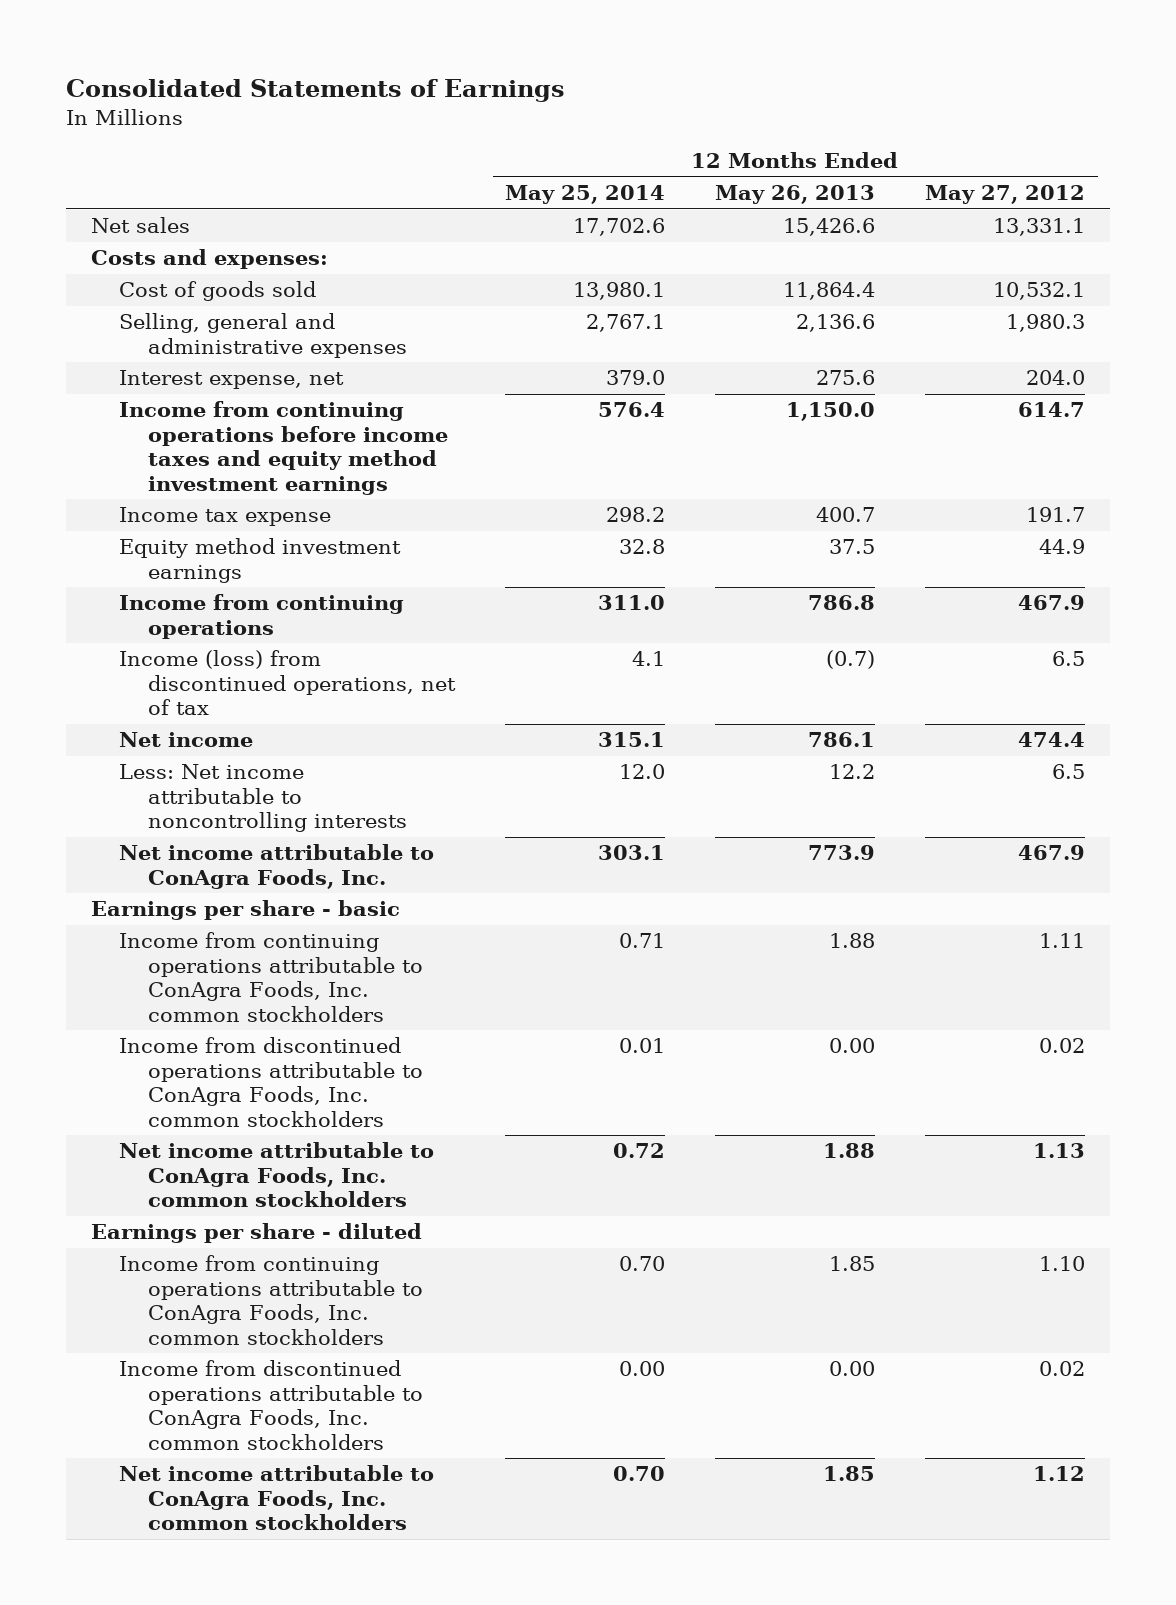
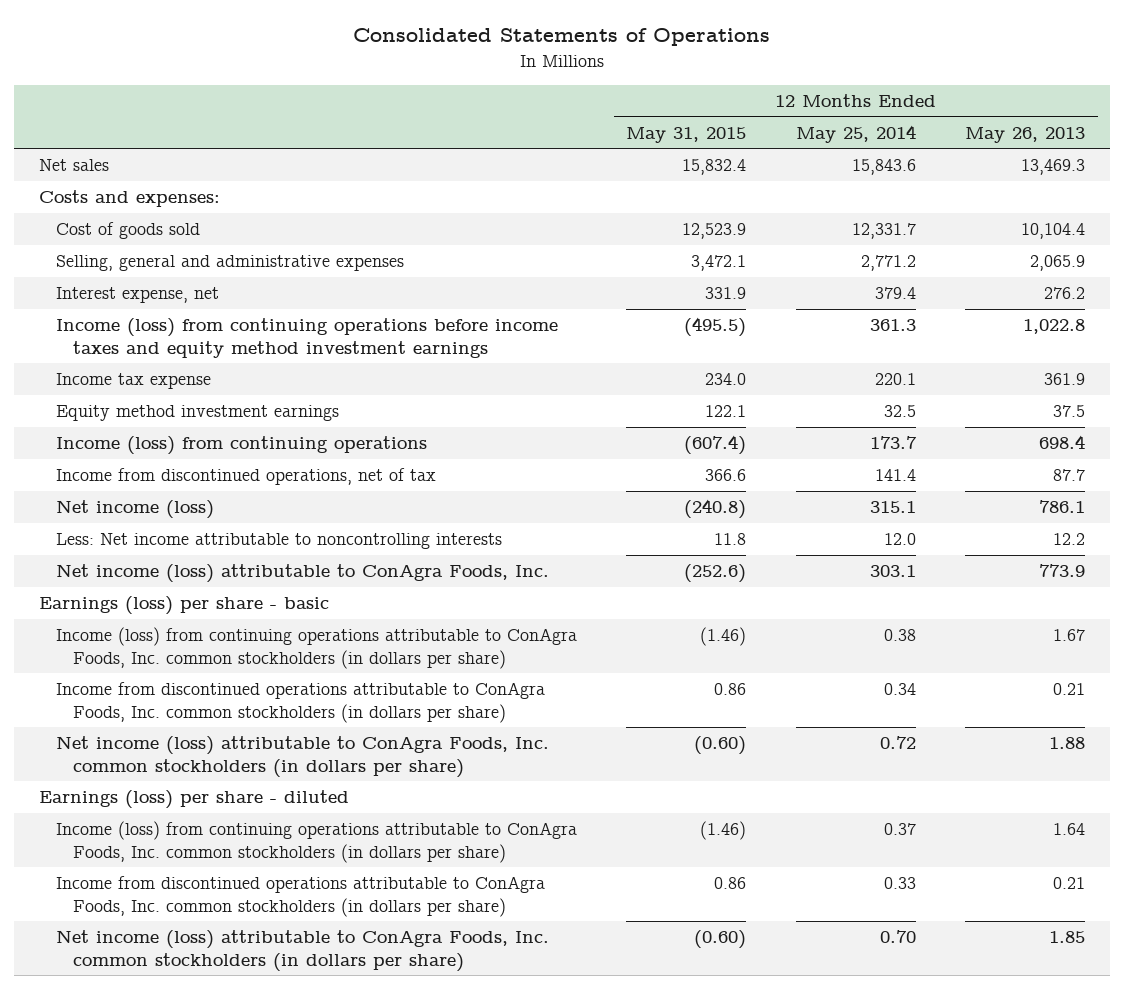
[65,79,565,103] Consolidated Statements of Earnings -> [353,28,771,47] Consolidated Statements of Operations
[925,184,1086,204] May 27, 2012 -> none
none -> [626,126,747,143] May 31, 2015
[573,218,666,237] 17,702.6 -> [851,159,916,176] 15,843.6
[783,218,876,237] 15,426.6 -> [1021,159,1086,176] 13,469.3
[573,282,666,301] 13,980.1 -> [851,223,916,240] 12,331.7
[783,282,876,301] 11,864.4 -> [1021,223,1086,240] 10,104.4
[586,314,666,333] 2,767.1 -> [860,255,916,272] 2,771.2
[796,314,876,333] 2,136.6 -> [1030,255,1086,272] 2,065.9
[606,370,666,386] 379.0 -> [874,287,916,300] 379.4
[816,370,876,386] 275.6 -> [1044,287,1086,300] 276.2
[119,401,449,495] Income from continuing operations before income taxes and equity method investment earnings -> [55,318,558,358] Income (loss) from continuing operations before income taxes and equity method investment earnings
[598,402,666,418] 576.4 -> [869,319,916,332] 361.3
[786,402,876,422] 1,150.0 -> [1023,319,1086,335] 1,022.8
[606,507,666,523] 298.2 -> [874,373,916,386] 220.1
[816,507,876,523] 400.7 -> [1044,373,1086,386] 361.9
[619,539,666,555] 32.8 -> [883,405,916,418] 32.5
[119,594,405,639] Income from continuing operations -> [55,436,427,456] Income (loss) from continuing operations
[598,595,666,611] 311.0 -> [869,436,917,450] 173.7
[808,595,876,611] 786.8 -> [1039,435,1086,450] 698.4
[119,650,457,716] Income (loss) from discontinued operations, net of tax -> [55,468,436,486] Income from discontinued operations, net of tax
[632,651,666,667] 4.1 -> [874,469,916,482] 141.4
[826,650,876,670] (0.7) -> [1053,469,1086,482] 87.7
[119,732,254,748] Net income -> [55,500,214,520] Net income (loss)
[119,844,435,889] Net income attributable to ConAgra Foods, Inc. -> [55,564,549,584] Net income (loss) attributable to ConAgra Foods, Inc.
[90,900,400,921] Earnings per share - basic -> [39,596,330,616] Earnings (loss) per share - basic
[119,932,424,1022] Income from continuing operations attributable to ConAgra Foods, Inc. common stockholders -> [55,627,577,669] Income (loss) from continuing operations attributable to ConAgra Foods, Inc. common stockholders (in dollars per share)
[619,933,666,949] 0.71 -> [883,629,916,642] 0.38
[829,933,876,949] 1.88 -> [1053,629,1086,642] 1.67
[119,1037,424,1127] Income from discontinued operations attributable to ConAgra Foods, Inc. common stockholders -> [55,682,545,723] Income from discontinued operations attributable to ConAgra Foods, Inc. common stockholders (in dollars per share)
[619,1038,666,1054] 0.01 -> [883,683,916,696] 0.34
[829,1038,876,1054] 0.00 -> [1053,683,1086,696] 0.21
[119,1142,435,1208] Net income attributable to ConAgra Foods, Inc. common stockholders -> [55,736,549,778] Net income (loss) attributable to ConAgra Foods, Inc. common stockholders (in dollars per share)
[90,1223,422,1244] Earnings per share - diluted -> [39,790,350,810] Earnings (loss) per share - diluted
[119,1255,424,1345] Income from continuing operations attributable to ConAgra Foods, Inc. common stockholders -> [55,821,577,863] Income (loss) from continuing operations attributable to ConAgra Foods, Inc. common stockholders (in dollars per share)
[619,1256,666,1272] 0.70 -> [883,823,916,836] 0.37
[829,1256,876,1272] 1.85 -> [1053,823,1086,836] 1.64
[119,1360,424,1450] Income from discontinued operations attributable to ConAgra Foods, Inc. common stockholders -> [55,876,545,917] Income from discontinued operations attributable to ConAgra Foods, Inc. common stockholders (in dollars per share)
[619,1361,666,1377] 0.00 -> [883,877,916,890] 0.33
[829,1361,876,1377] 0.00 -> [1053,877,1086,890] 0.21
[119,1465,435,1531] Net income attributable to ConAgra Foods, Inc. common stockholders -> [55,930,549,972] Net income (loss) attributable to ConAgra Foods, Inc. common stockholders (in dollars per share)

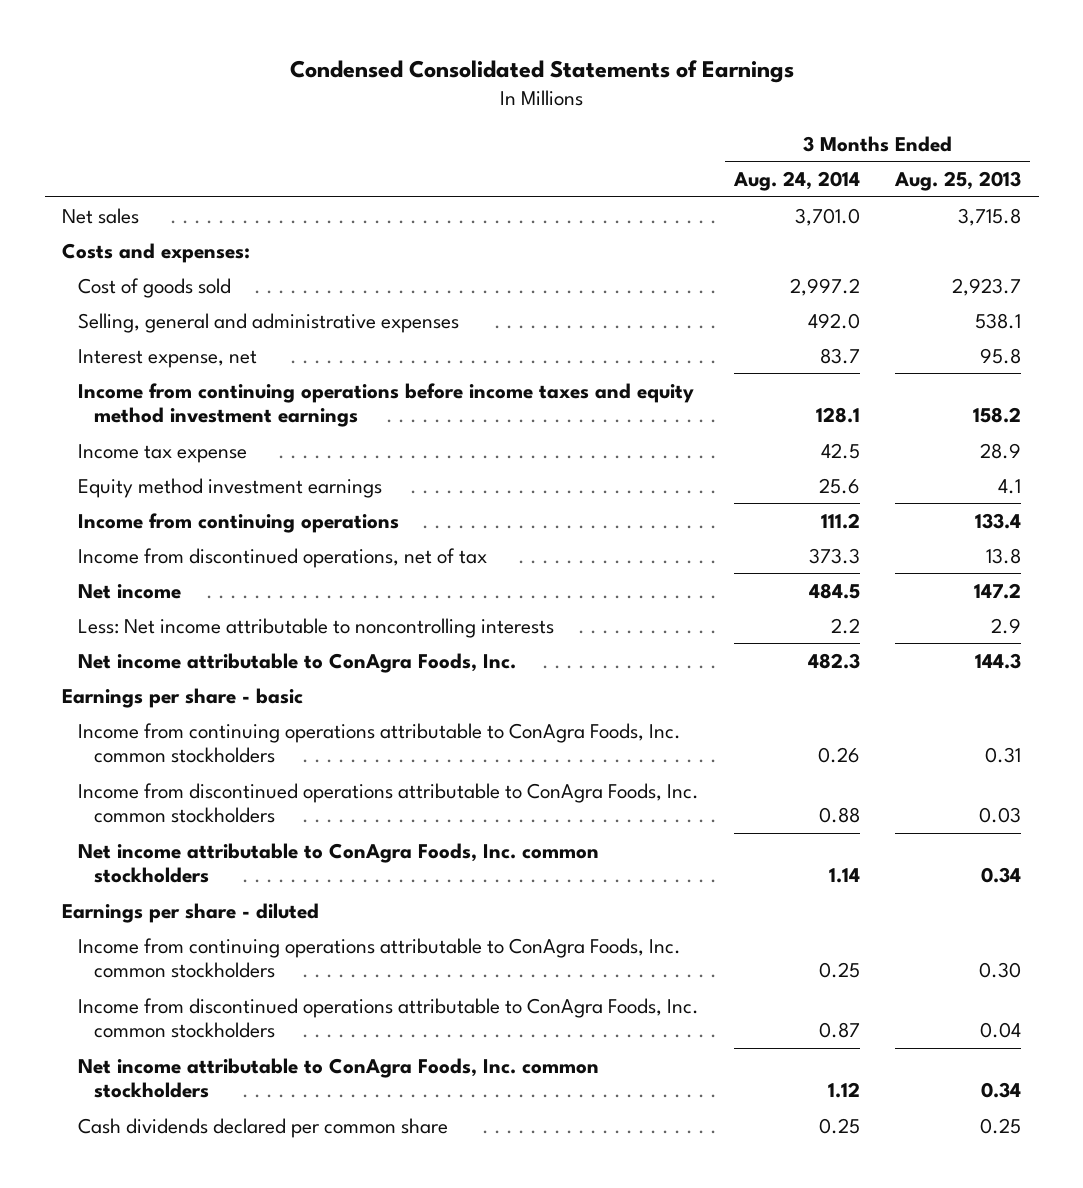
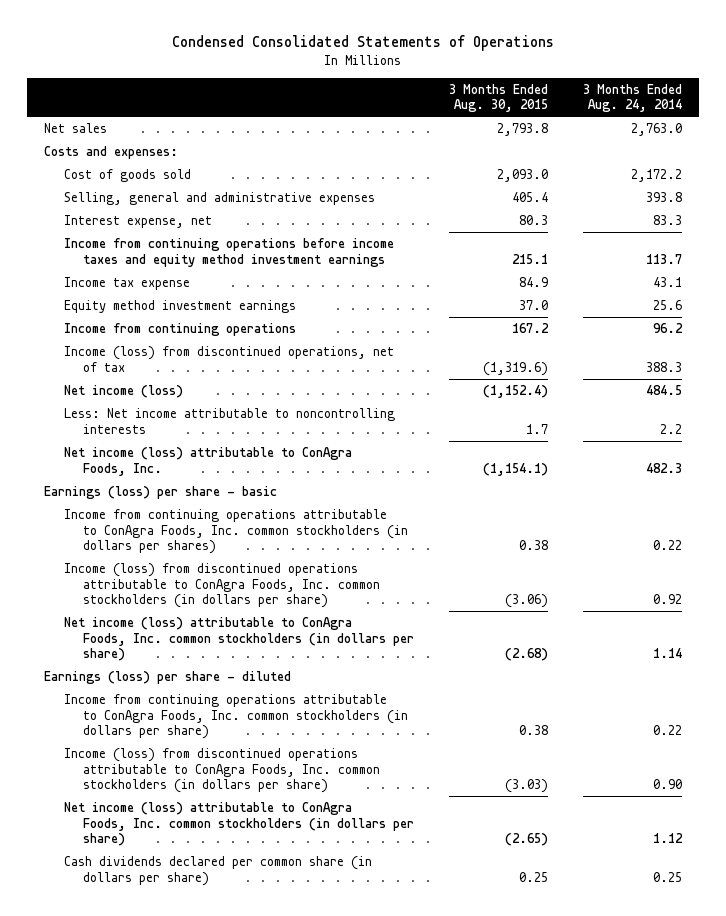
[289,60,794,84] Condensed Consolidated Statements of Earnings -> [172,35,555,52] Condensed Consolidated Statements of Operations
[894,171,1022,192] Aug. 25, 2013 -> none
none -> [449,83,549,113] 3 Months Ended Aug. 30, 2015
[795,207,861,226] 3,701.0 -> [630,123,682,137] 2,763.0
[790,277,861,296] 2,997.2 -> [630,169,682,183] 2,172.2
[808,312,861,329] 492.0 -> [645,192,682,203] 393.8
[820,347,861,364] 83.7 -> [652,215,682,226] 83.3
[816,406,861,423] 128.1 -> [645,253,682,264] 113.7
[821,442,861,459] 42.5 -> [652,277,682,288] 43.1
[821,512,861,529] 111.2 -> [652,323,683,334] 96.2
[78,547,488,568] Income from discontinued operations, net of tax -> [63,346,394,372] Income (loss) from discontinued operations, net of tax
[809,547,861,564] 373.3 -> [645,361,682,372] 388.3
[78,583,182,599] Net income -> [63,385,183,399] Net income (loss)
[78,652,517,673] Net income attributable to ConAgra Foods, Inc. -> [63,447,352,476] Net income (loss) attributable to ConAgra Foods, Inc.
[62,687,304,708] Earnings per share - basic -> [44,486,278,500] Earnings (loss) per share - basic
[78,722,682,763] Income from continuing operations attributable to ConAgra Foods, Inc. common stockholders -> [63,509,409,554] Income from continuing operations attributable to ConAgra Foods, Inc. common stockholders (in dollars per shares)
[818,746,861,763] 0.26 -> [652,539,682,550] 0.22
[78,782,700,823] Income from discontinued operations attributable to ConAgra Foods, Inc. common stockholders -> [63,563,381,608] Income (loss) from discontinued operations attributable to ConAgra Foods, Inc. common stockholders (in dollars per share)
[819,806,861,823] 0.88 -> [652,593,682,604] 0.92
[78,842,600,883] Net income attributable to ConAgra Foods, Inc. common stockholders -> [63,617,415,661] Net income (loss) attributable to ConAgra Foods, Inc. common stockholders (in dollars per share)
[62,902,320,923] Earnings per share - diluted -> [44,671,292,685] Earnings (loss) per share - diluted
[78,937,682,978] Income from continuing operations attributable to ConAgra Foods, Inc. common stockholders -> [63,694,409,739] Income from continuing operations attributable to ConAgra Foods, Inc. common stockholders (in dollars per share)
[819,961,861,978] 0.25 -> [652,724,682,735] 0.22
[78,997,700,1038] Income from discontinued operations attributable to ConAgra Foods, Inc. common stockholders -> [63,748,381,793] Income (loss) from discontinued operations attributable to ConAgra Foods, Inc. common stockholders (in dollars per share)
[819,1021,861,1038] 0.87 -> [652,778,682,789] 0.90
[78,1057,600,1098] Net income attributable to ConAgra Foods, Inc. common stockholders -> [63,802,415,846] Net income (loss) attributable to ConAgra Foods, Inc. common stockholders (in dollars per share)
[78,1117,449,1138] Cash dividends declared per common share -> [63,856,372,886] Cash dividends declared per common share (in dollars per share)

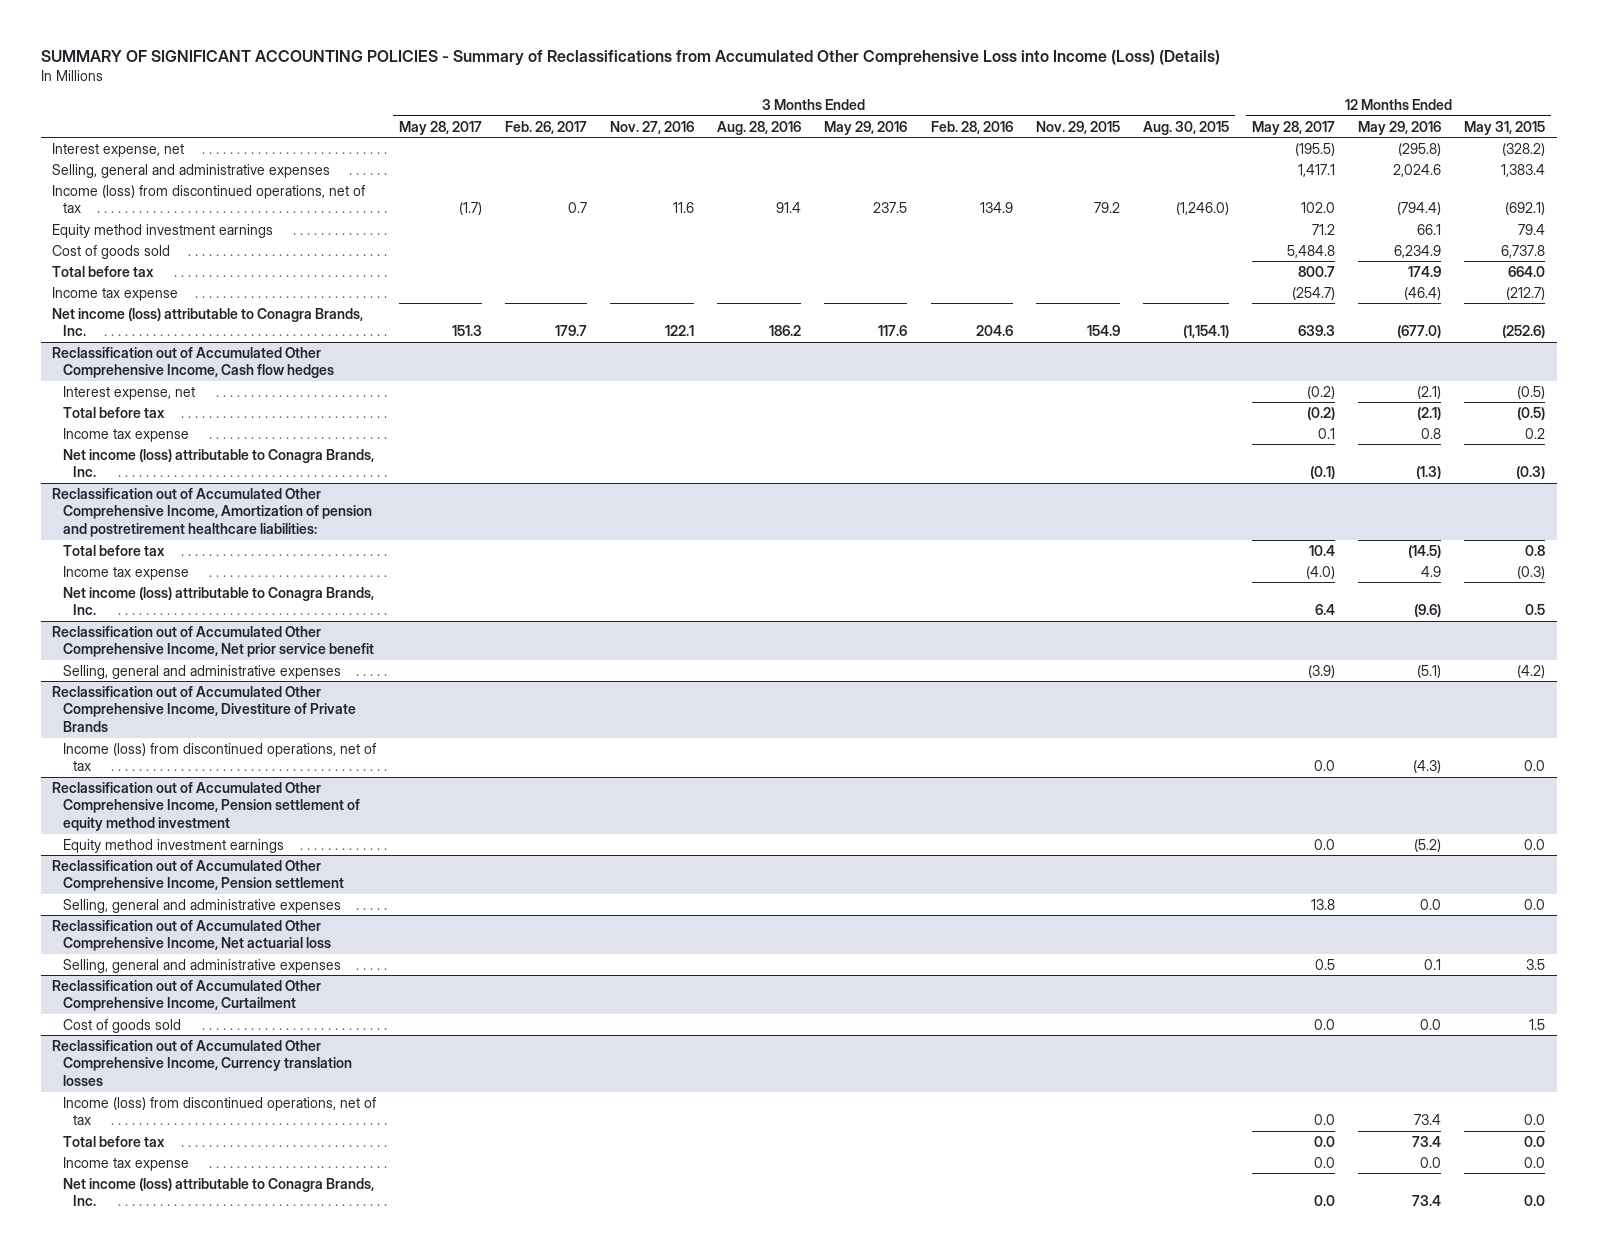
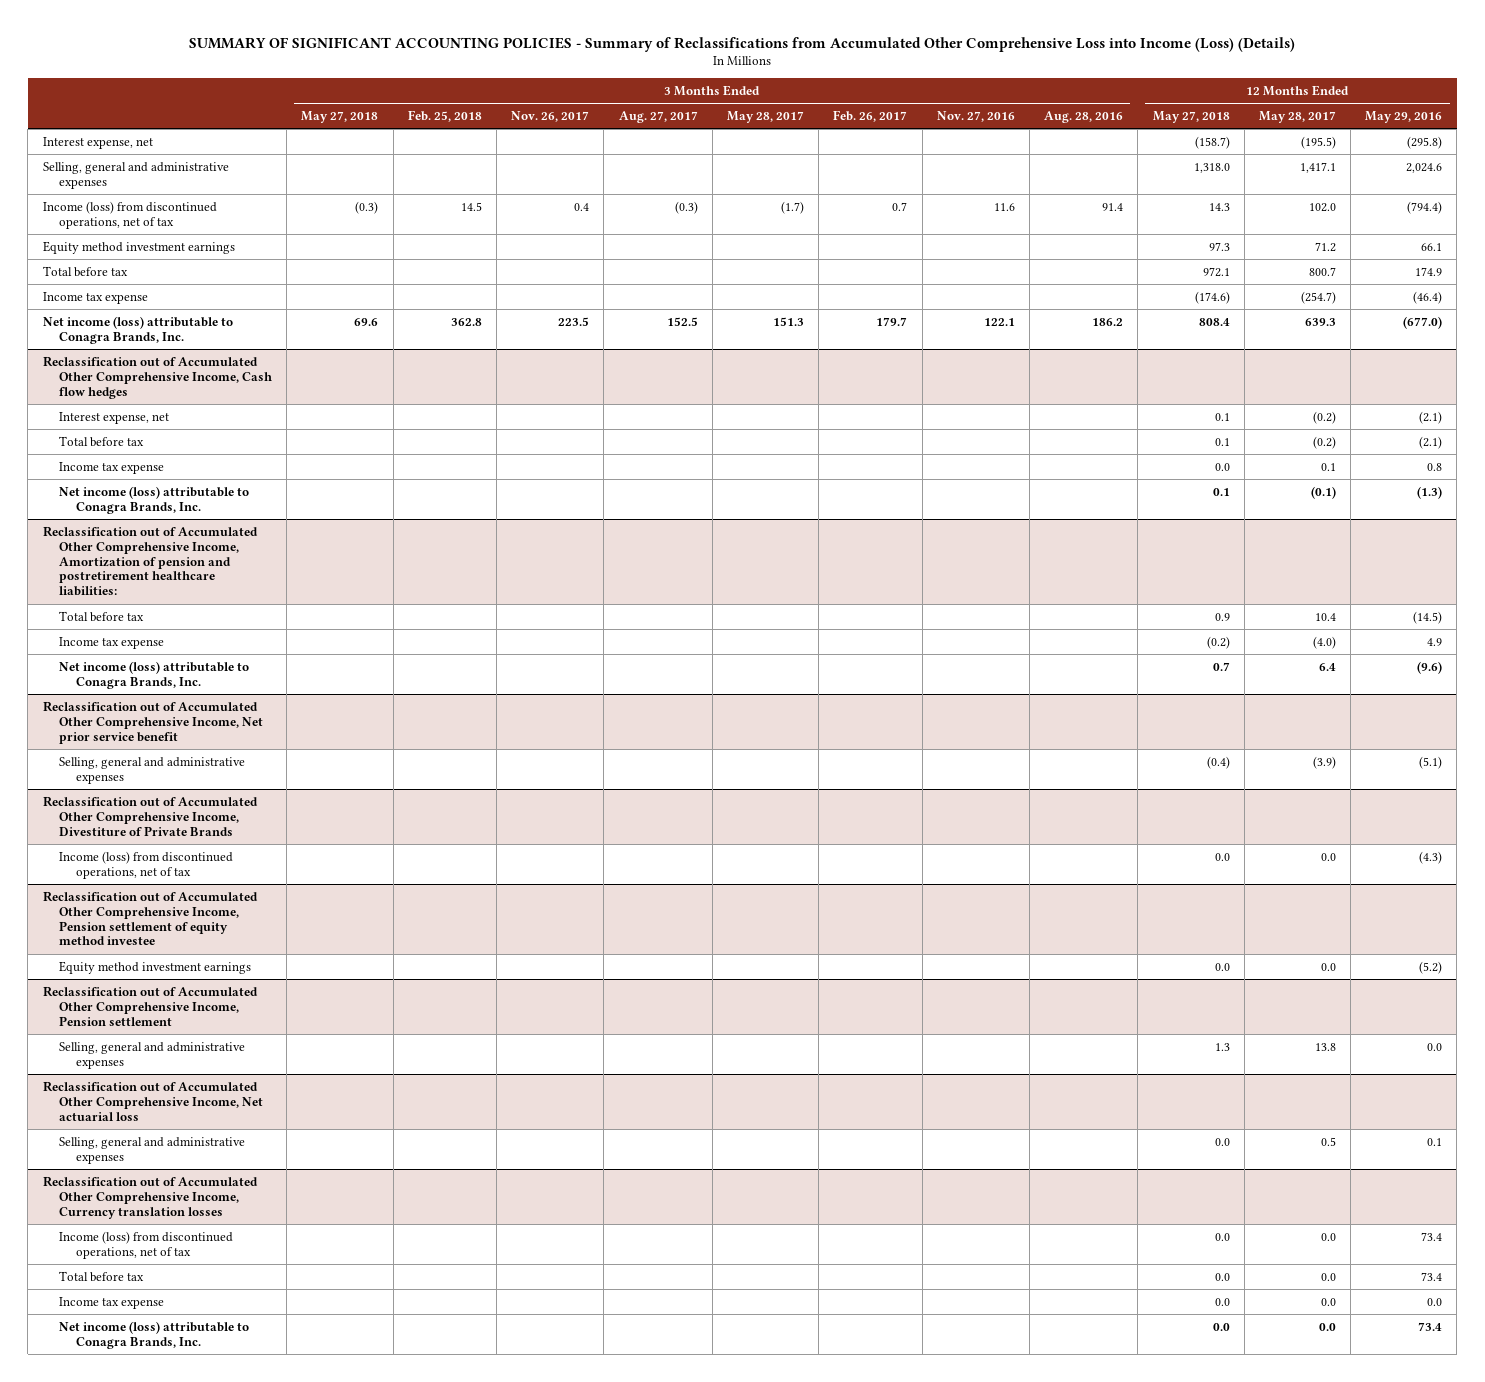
[824,120,908,135] May 29, 2016 -> none
[930,120,1013,134] Feb. 28, 2016 -> none
[1035,120,1120,134] Nov. 29, 2015 -> none
[1142,120,1229,135] Aug. 30, 2015 -> none
[1464,120,1546,135] May 31, 2015 -> none
none -> [301,111,379,124] May 27, 2018
none -> [407,110,482,123] Feb. 25, 2018
none -> [511,111,590,123] Nov. 26, 2017
none -> [618,111,698,124] Aug. 27, 2017
none -> [1152,111,1230,124] May 27, 2018
[52,244,171,259] Cost of goods sold -> none
[52,781,360,832] Reclassification out of Accumulated Other Comprehensive Income, Pension settlement of equity method investment -> [42,890,258,946] Reclassification out of Accumulated Other Comprehensive Income, Pension settlement of equity method investee
[52,979,322,1012] Reclassification out of Accumulated Other Comprehensive Income, Curtailment -> none
[62,1018,181,1033] Cost of goods sold -> none

